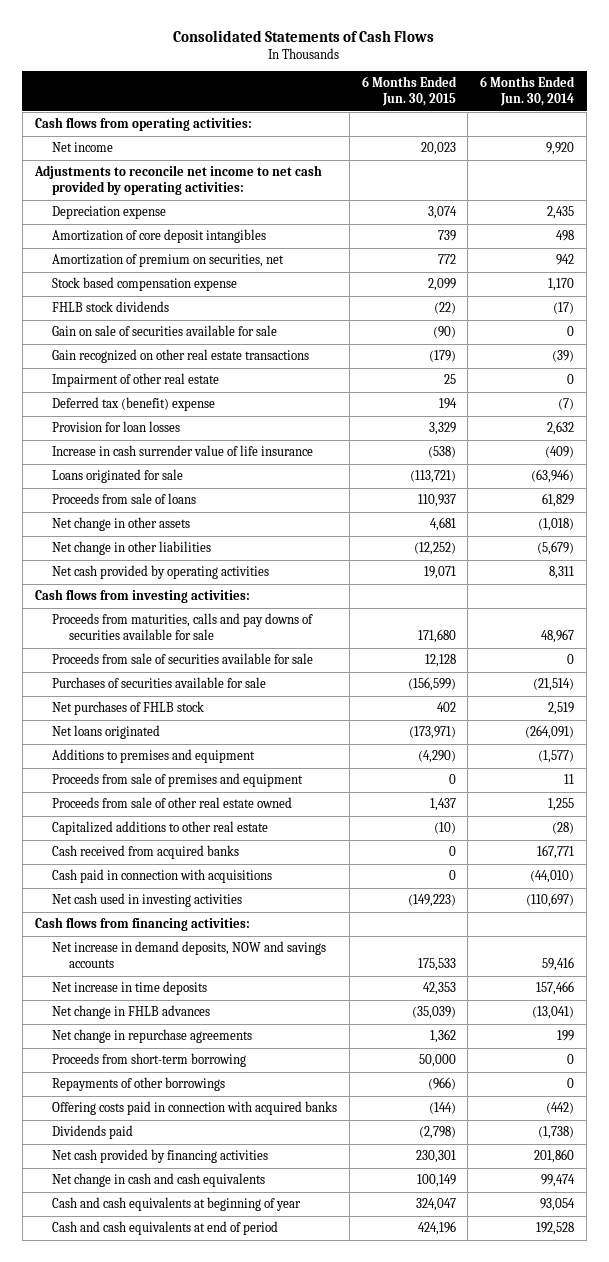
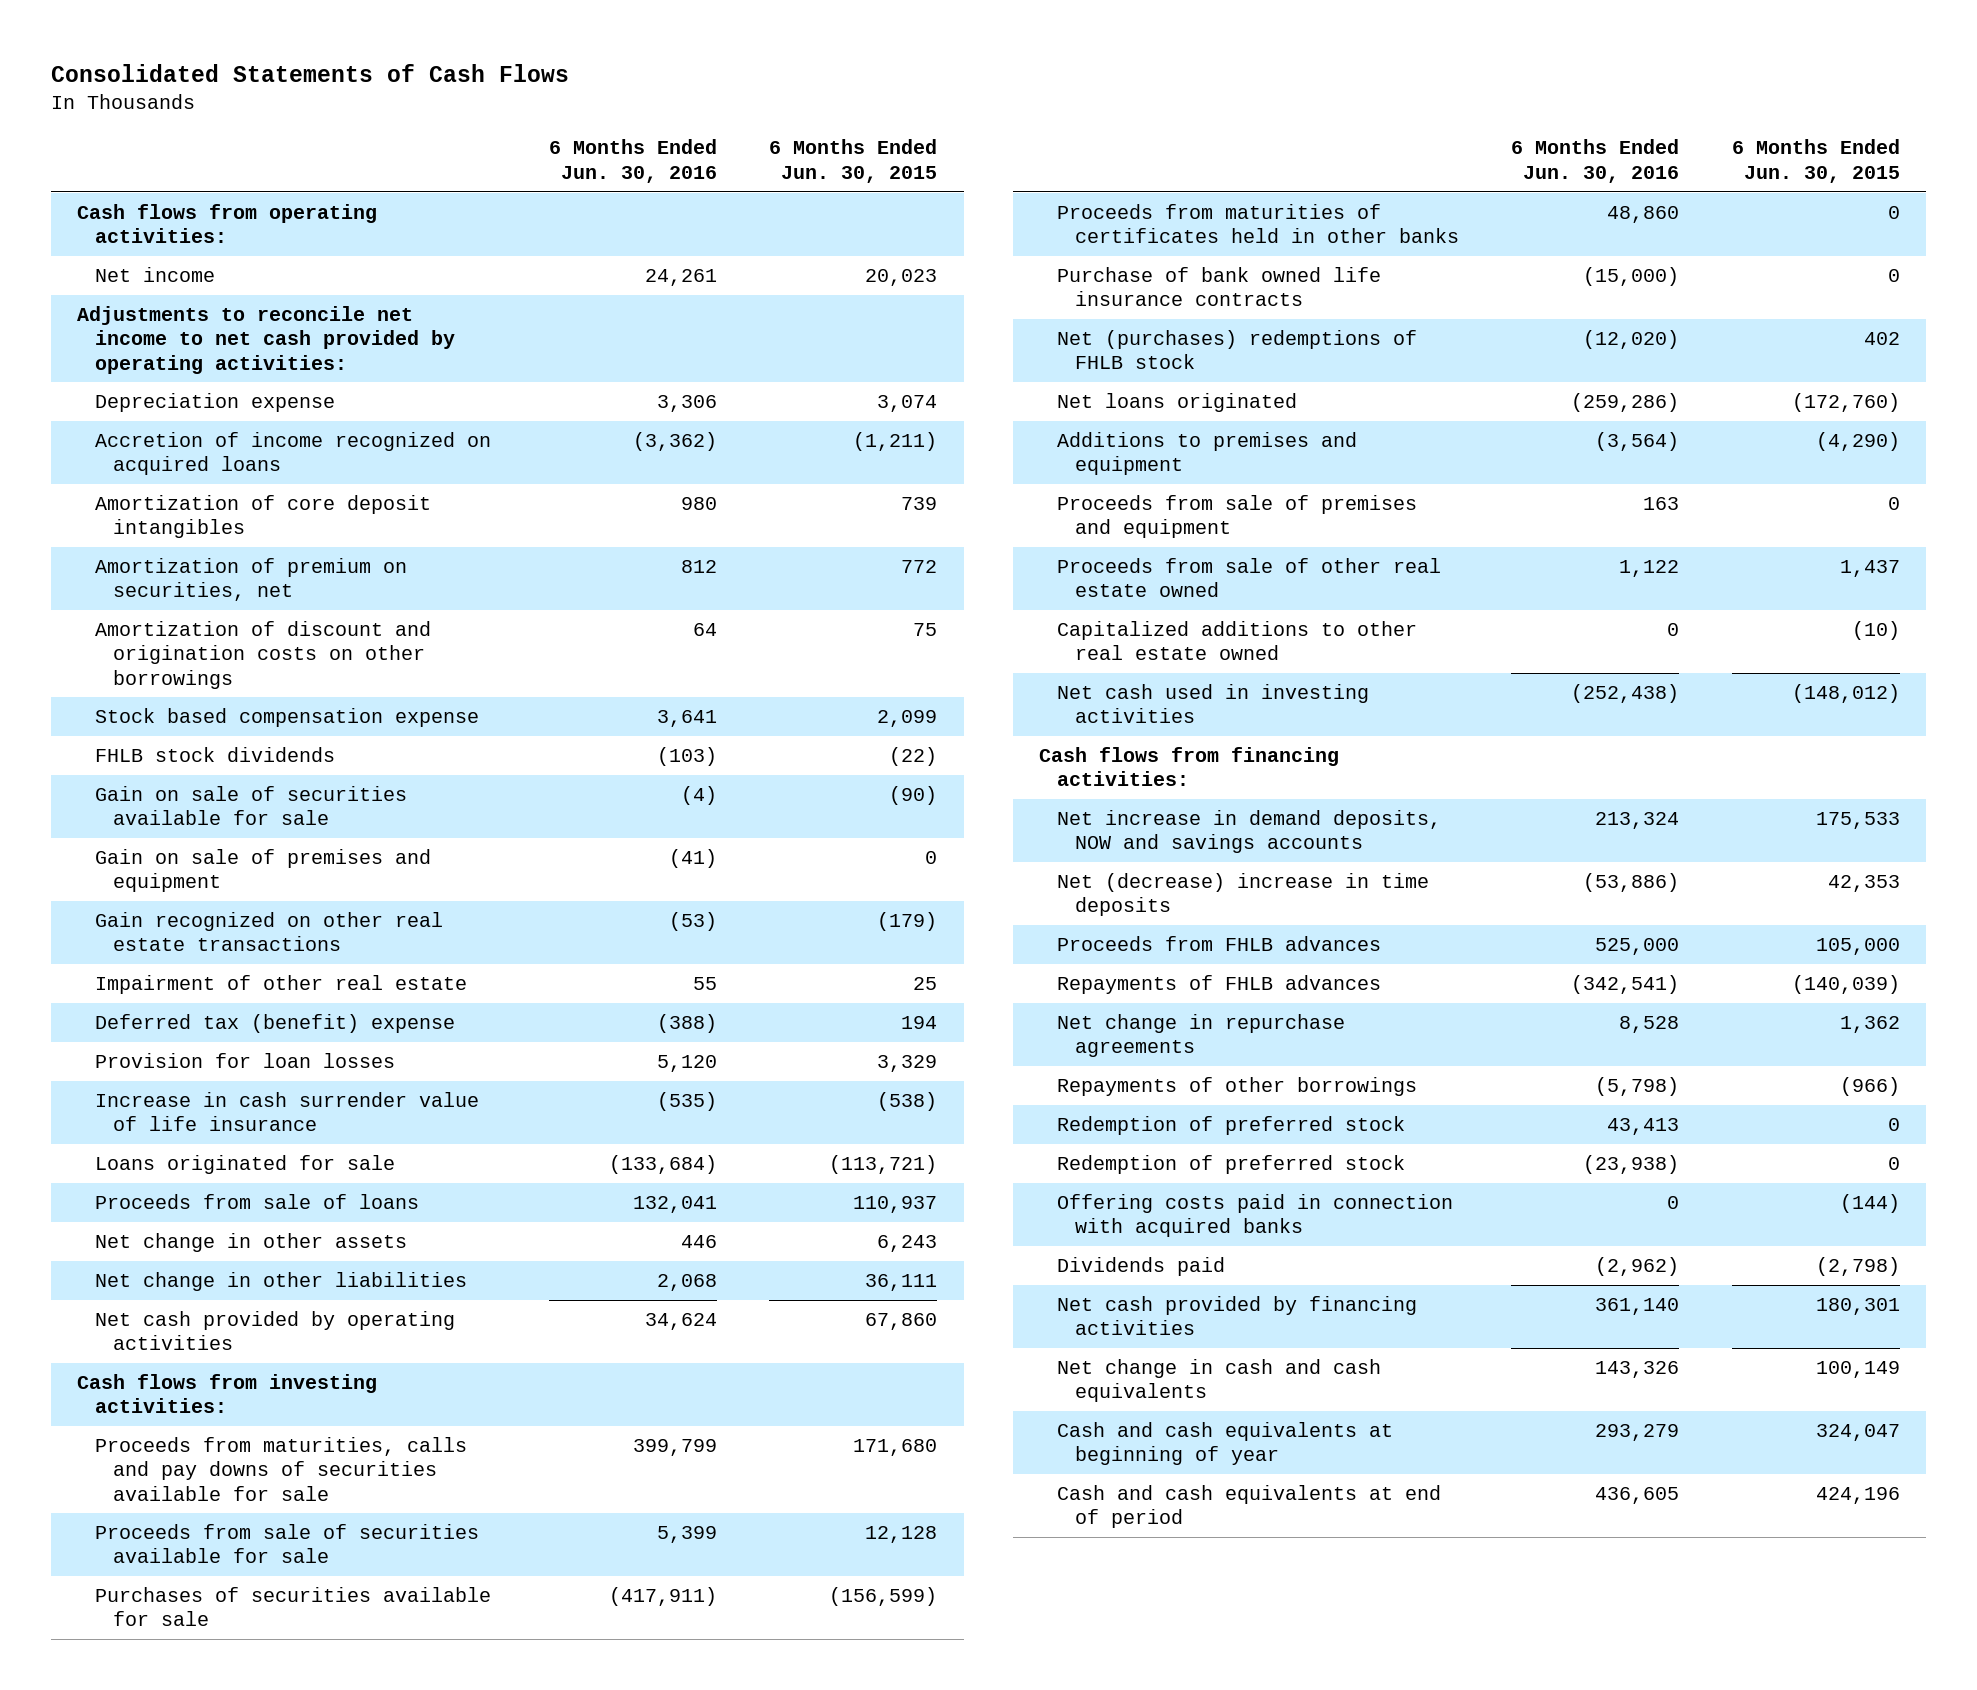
[480,76,576,107] 6 Months Ended Jun. 30, 2014 -> none
none -> [549,139,718,183] 6 Months Ended Jun. 30, 2016
none -> [94,431,491,476] Accretion of income recognized on acquired loans
none -> [94,620,431,689] Amortization of discount and origination costs on other borrowings
none -> [94,848,431,893] Gain on sale of premises and equipment
[429,517,456,532] 4,681 -> [877,1234,938,1252] 6,243
[413,542,456,556] (12,252) -> [865,1273,938,1291] 36,111
[423,566,456,580] 19,071 -> [865,1312,938,1330] 67,860
none -> [1057,203,1460,244] Proceeds from maturities of certificates held in other banks
none -> [1057,266,1382,307] Purchase of bank owned life insurance contracts
[51,701,204,716] Net purchases of FHLB stock -> [1057,329,1418,370] Net (purchases) redemptions of FHLB stock
[408,726,456,740] (173,971) -> [1791,392,1900,412] (172,760)
[51,845,239,860] Cash received from acquired banks -> none
[51,869,272,884] Cash paid in connection with acquisitions -> none
[51,821,268,836] Capitalized additions to other real estate -> [1057,620,1418,661] Capitalized additions to other real estate owned
[407,894,456,908] (149,223) -> [1791,683,1900,703] (148,012)
[51,1005,210,1020] Net change in FHLB advances -> none
[51,981,207,996] Net increase in time deposits -> [1057,872,1430,917] Net (decrease) increase in time deposits
none -> [1057,935,1382,951] Proceeds from FHLB advances
none -> [1057,974,1382,994] Repayments of FHLB advances
[51,1053,246,1068] Proceeds from short-term borrowing -> none
none -> [1057,1115,1406,1135] Redemption of preferred stock
none -> [1057,1154,1406,1174] Redemption of preferred stock
[415,1150,456,1164] 230,301 -> [1815,1297,1900,1315] 180,301

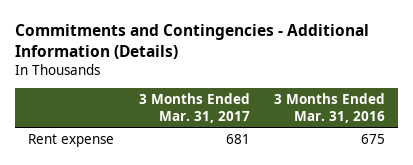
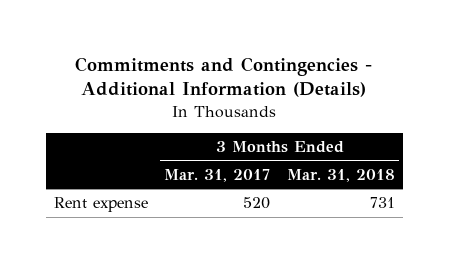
[274,93,386,124] 3 Months Ended Mar. 31, 2016 -> none
none -> [286,168,395,182] Mar. 31, 2018
[225,133,250,144] 681 -> [243,197,271,210] 520

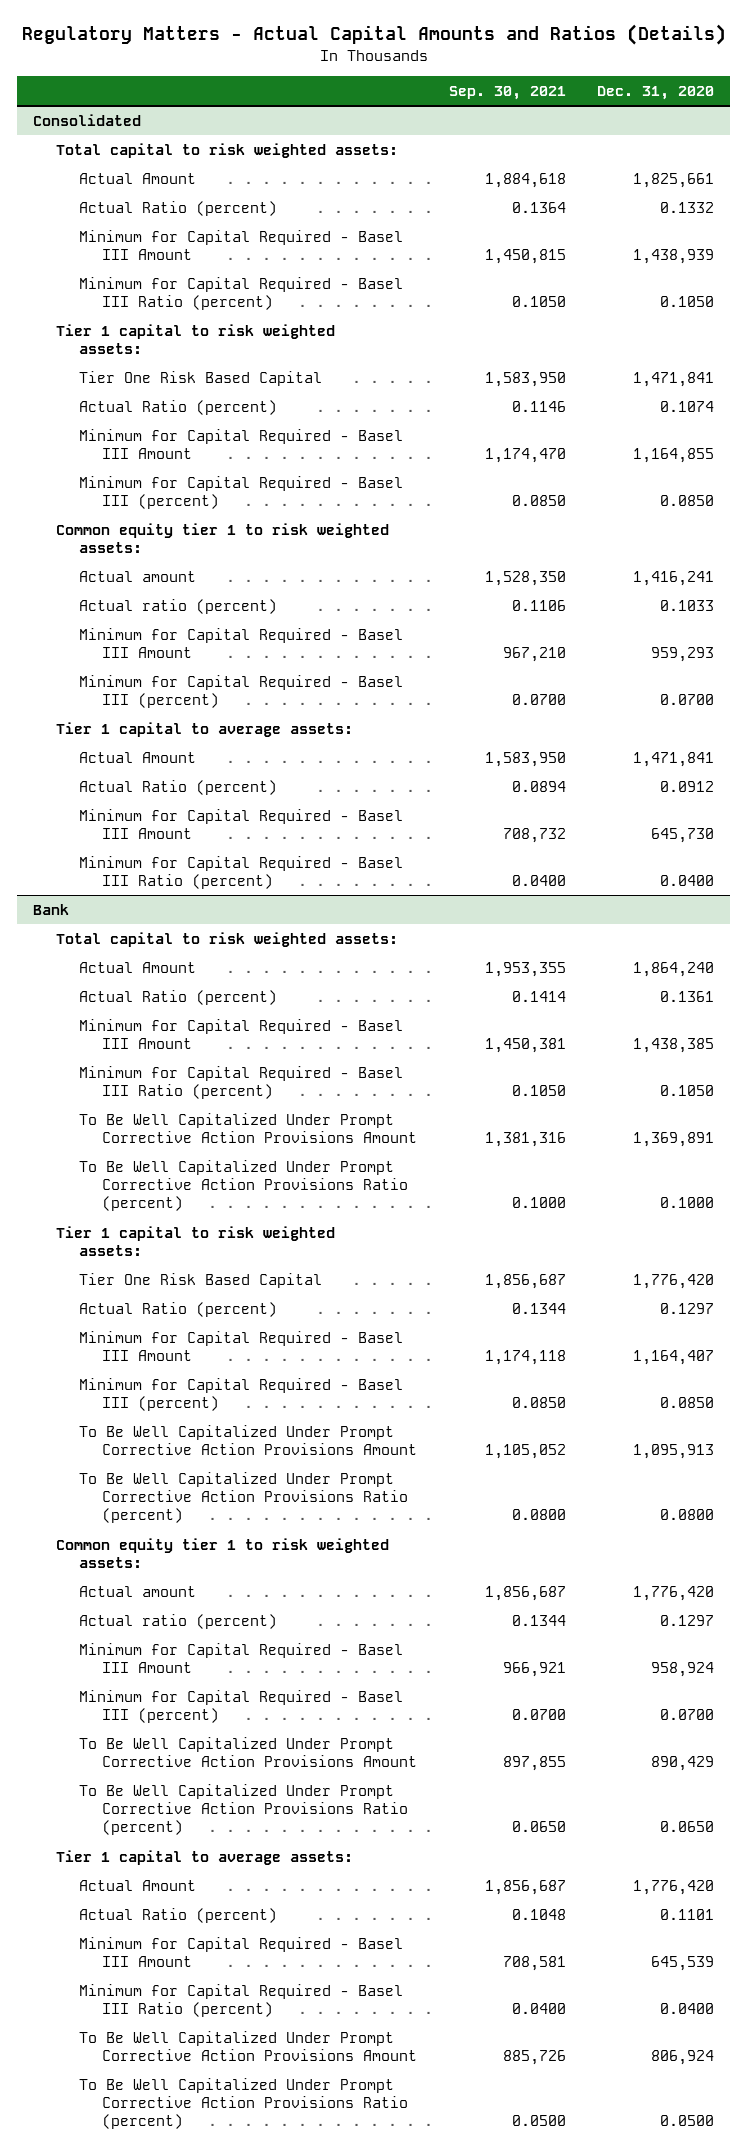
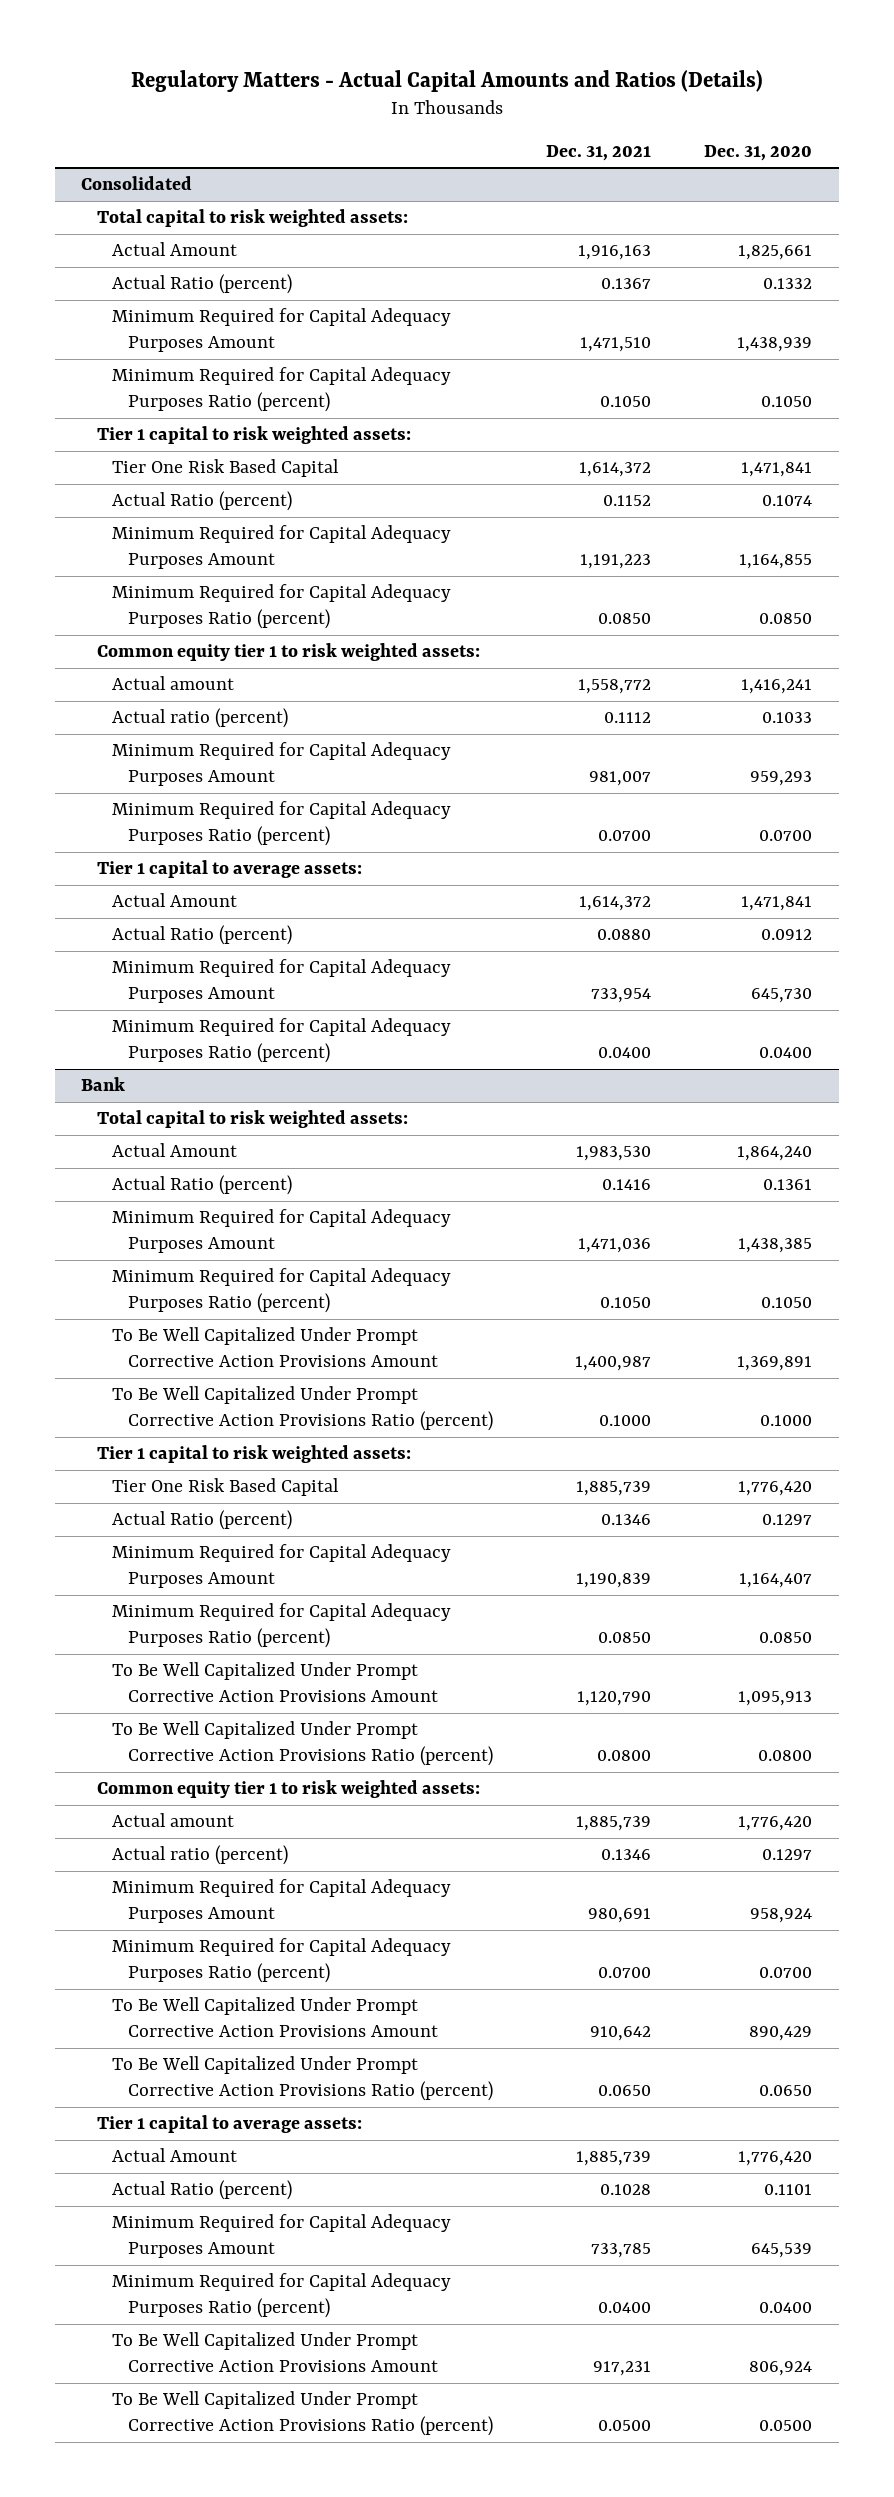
[448,85,566,100] Sep. 30, 2021 -> none
none -> [546,145,652,162] Dec. 31, 2021
[78,229,403,261] Minimum for Capital Required - Basel III Amount -> [112,308,452,353] Minimum Required for Capital Adequacy Purposes Amount
[78,276,403,311] Minimum for Capital Required - Basel III Ratio (percent) -> [112,367,452,413] Minimum Required for Capital Adequacy Purposes Ratio (percent)
[78,428,403,460] Minimum for Capital Required - Basel III Amount -> [112,525,452,570] Minimum Required for Capital Adequacy Purposes Amount
[78,475,403,510] Minimum for Capital Required - Basel III (percent) -> [112,584,452,630] Minimum Required for Capital Adequacy Purposes Ratio (percent)
[78,627,403,659] Minimum for Capital Required - Basel III Amount -> [112,742,452,787] Minimum Required for Capital Adequacy Purposes Amount
[78,674,403,709] Minimum for Capital Required - Basel III (percent) -> [112,801,452,847] Minimum Required for Capital Adequacy Purposes Ratio (percent)
[78,808,403,840] Minimum for Capital Required - Basel III Amount -> [112,959,452,1004] Minimum Required for Capital Adequacy Purposes Amount
[78,855,403,890] Minimum for Capital Required - Basel III Ratio (percent) -> [112,1018,452,1064] Minimum Required for Capital Adequacy Purposes Ratio (percent)
[78,1018,403,1050] Minimum for Capital Required - Basel III Amount -> [112,1209,452,1254] Minimum Required for Capital Adequacy Purposes Amount
[78,1065,403,1100] Minimum for Capital Required - Basel III Ratio (percent) -> [112,1268,452,1314] Minimum Required for Capital Adequacy Purposes Ratio (percent)
[78,1330,403,1362] Minimum for Capital Required - Basel III Amount -> [112,1544,452,1589] Minimum Required for Capital Adequacy Purposes Amount
[78,1377,403,1412] Minimum for Capital Required - Basel III (percent) -> [112,1603,452,1649] Minimum Required for Capital Adequacy Purposes Ratio (percent)
[78,1642,403,1674] Minimum for Capital Required - Basel III Amount -> [112,1879,452,1924] Minimum Required for Capital Adequacy Purposes Amount
[78,1689,403,1724] Minimum for Capital Required - Basel III (percent) -> [112,1938,452,1984] Minimum Required for Capital Adequacy Purposes Ratio (percent)
[78,1936,403,1968] Minimum for Capital Required - Basel III Amount -> [112,2214,452,2259] Minimum Required for Capital Adequacy Purposes Amount
[78,1983,403,2018] Minimum for Capital Required - Basel III Ratio (percent) -> [112,2273,452,2319] Minimum Required for Capital Adequacy Purposes Ratio (percent)

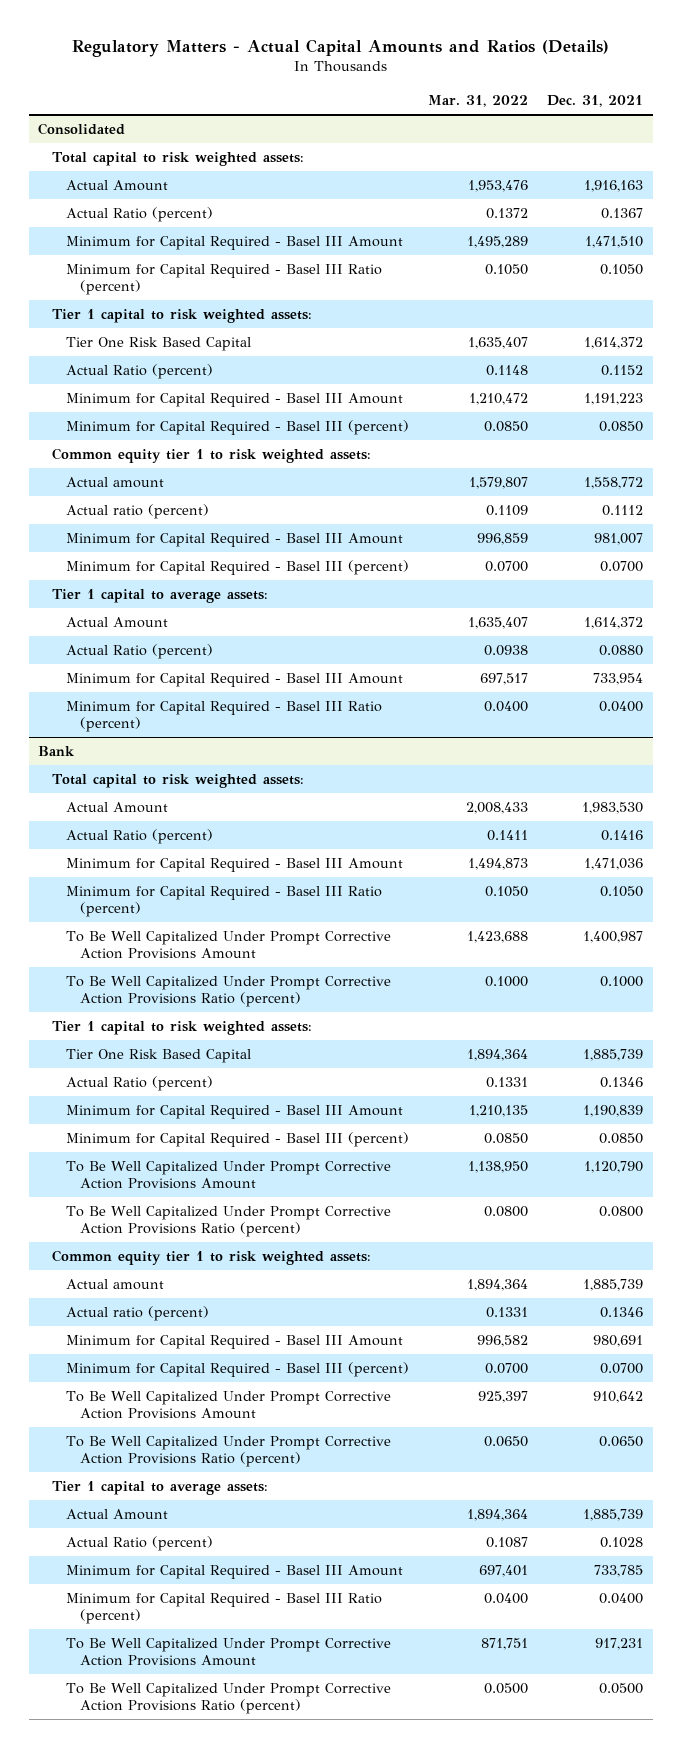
[704,145,813,162] Dec. 31, 2020 -> none
none -> [427,95,528,108] Mar. 31, 2022
[112,308,452,353] Minimum Required for Capital Adequacy Purposes Amount -> [65,236,403,251] Minimum for Capital Required - Basel III Amount
[112,367,452,413] Minimum Required for Capital Adequacy Purposes Ratio (percent) -> [65,264,382,296] Minimum for Capital Required - Basel III Ratio (percent)
[112,525,452,570] Minimum Required for Capital Adequacy Purposes Amount -> [65,393,403,408] Minimum for Capital Required - Basel III Amount
[112,584,452,630] Minimum Required for Capital Adequacy Purposes Ratio (percent) -> [65,420,409,436] Minimum for Capital Required - Basel III (percent)
[112,742,452,787] Minimum Required for Capital Adequacy Purposes Amount -> [65,533,403,548] Minimum for Capital Required - Basel III Amount
[112,801,452,847] Minimum Required for Capital Adequacy Purposes Ratio (percent) -> [65,560,409,576] Minimum for Capital Required - Basel III (percent)
[112,959,452,1004] Minimum Required for Capital Adequacy Purposes Amount -> [65,673,403,688] Minimum for Capital Required - Basel III Amount
[112,1018,452,1064] Minimum Required for Capital Adequacy Purposes Ratio (percent) -> [65,701,382,733] Minimum for Capital Required - Basel III Ratio (percent)
[112,1209,452,1254] Minimum Required for Capital Adequacy Purposes Amount -> [65,858,403,873] Minimum for Capital Required - Basel III Amount
[112,1268,452,1314] Minimum Required for Capital Adequacy Purposes Ratio (percent) -> [65,886,382,918] Minimum for Capital Required - Basel III Ratio (percent)
[112,1544,452,1589] Minimum Required for Capital Adequacy Purposes Amount -> [65,1105,403,1120] Minimum for Capital Required - Basel III Amount
[112,1603,452,1649] Minimum Required for Capital Adequacy Purposes Ratio (percent) -> [65,1132,409,1148] Minimum for Capital Required - Basel III (percent)
[112,1879,452,1924] Minimum Required for Capital Adequacy Purposes Amount -> [65,1335,403,1350] Minimum for Capital Required - Basel III Amount
[112,1938,452,1984] Minimum Required for Capital Adequacy Purposes Ratio (percent) -> [65,1362,409,1378] Minimum for Capital Required - Basel III (percent)
[112,2214,452,2259] Minimum Required for Capital Adequacy Purposes Amount -> [65,1565,403,1580] Minimum for Capital Required - Basel III Amount
[112,2273,452,2319] Minimum Required for Capital Adequacy Purposes Ratio (percent) -> [65,1593,382,1625] Minimum for Capital Required - Basel III Ratio (percent)

